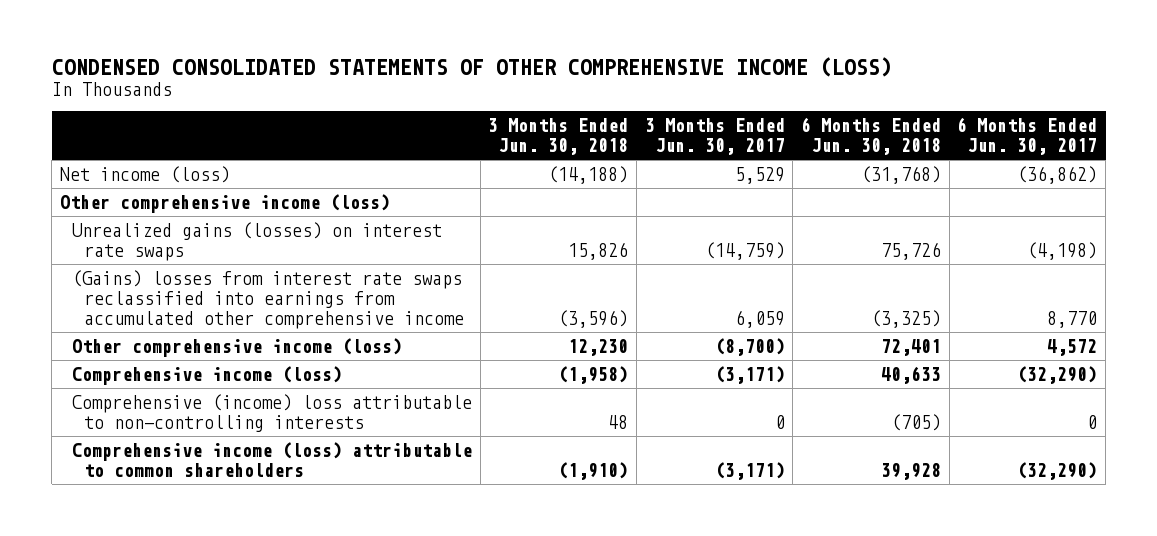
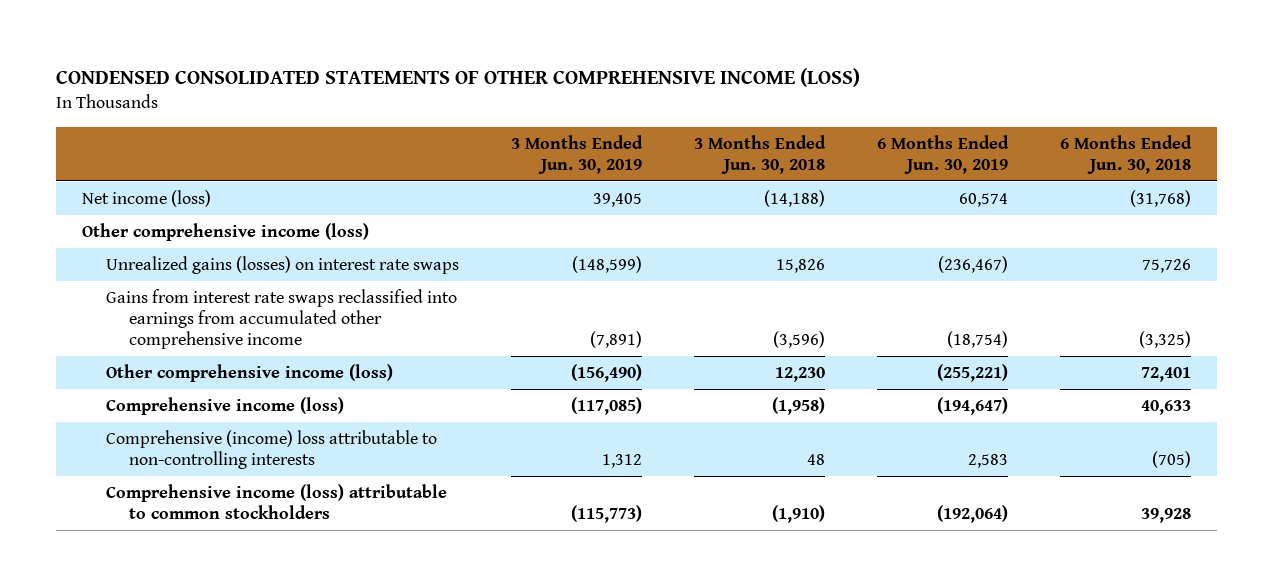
[644,118,785,155] 3 Months Ended Jun. 30, 2017 -> none
[957,117,1098,155] 6 Months Ended Jun. 30, 2017 -> none
none -> [510,134,643,174] 3 Months Ended Jun. 30, 2019
none -> [877,134,1010,174] 6 Months Ended Jun. 30, 2019
[71,270,465,329] (Gains) losses from interest rate swaps reclassified into earnings from accumulated other comprehensive income -> [105,289,457,350] Gains from interest rate swaps reclassified into earnings from accumulated other comprehensive income
[71,442,472,477] Comprehensive income (loss) attributable to common shareholders -> [105,484,447,520] Comprehensive income (loss) attributable to common stockholders

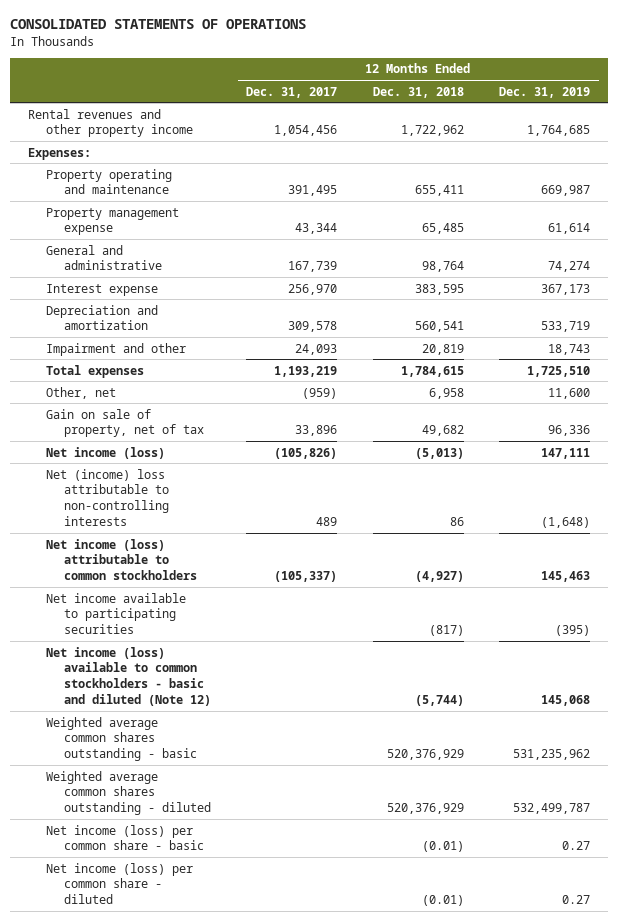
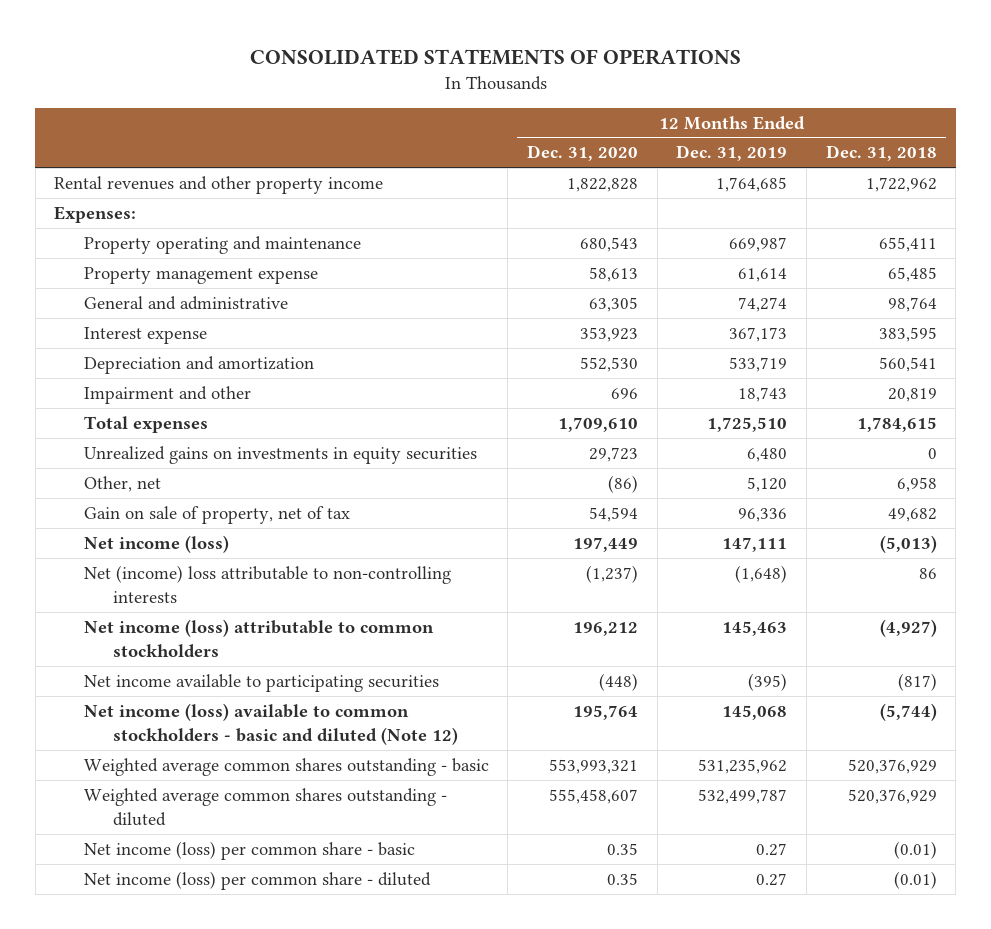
[246,86,338,98] Dec. 31, 2017 -> none
none -> [526,145,638,162] Dec. 31, 2020
none -> [83,445,477,464] Unrealized gains on investments in equity securities
[548,387,591,399] 11,600 -> [747,476,788,492] 5,120

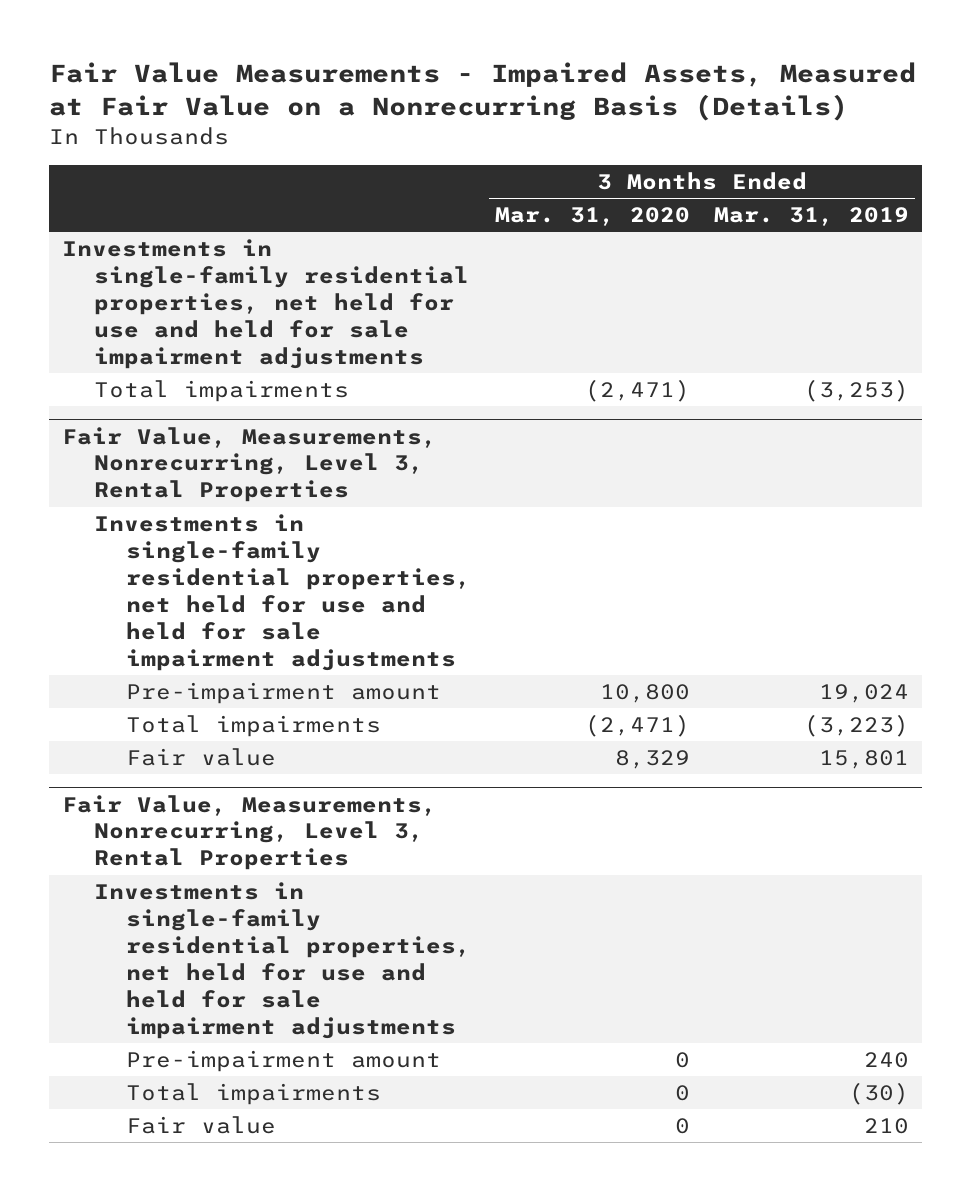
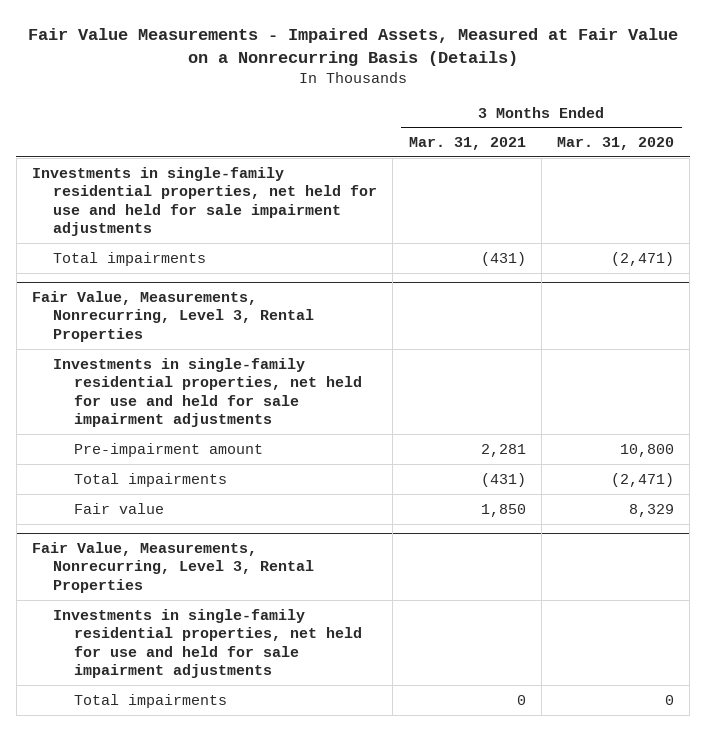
[714,207,910,227] Mar. 31, 2019 -> none
none -> [408,137,526,151] Mar. 31, 2021
[125,1050,441,1073] Pre-impairment amount -> none
[125,1116,276,1135] Fair value -> none

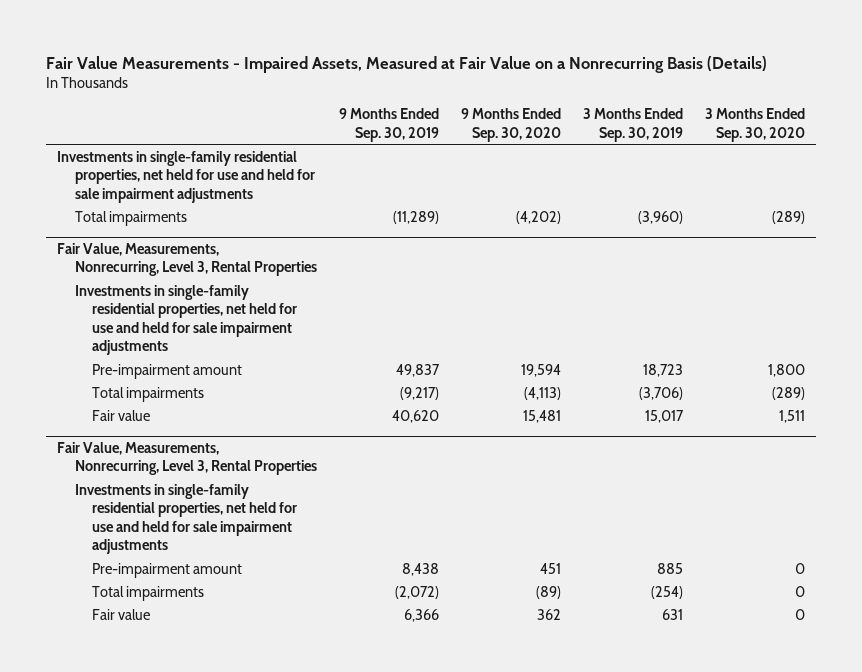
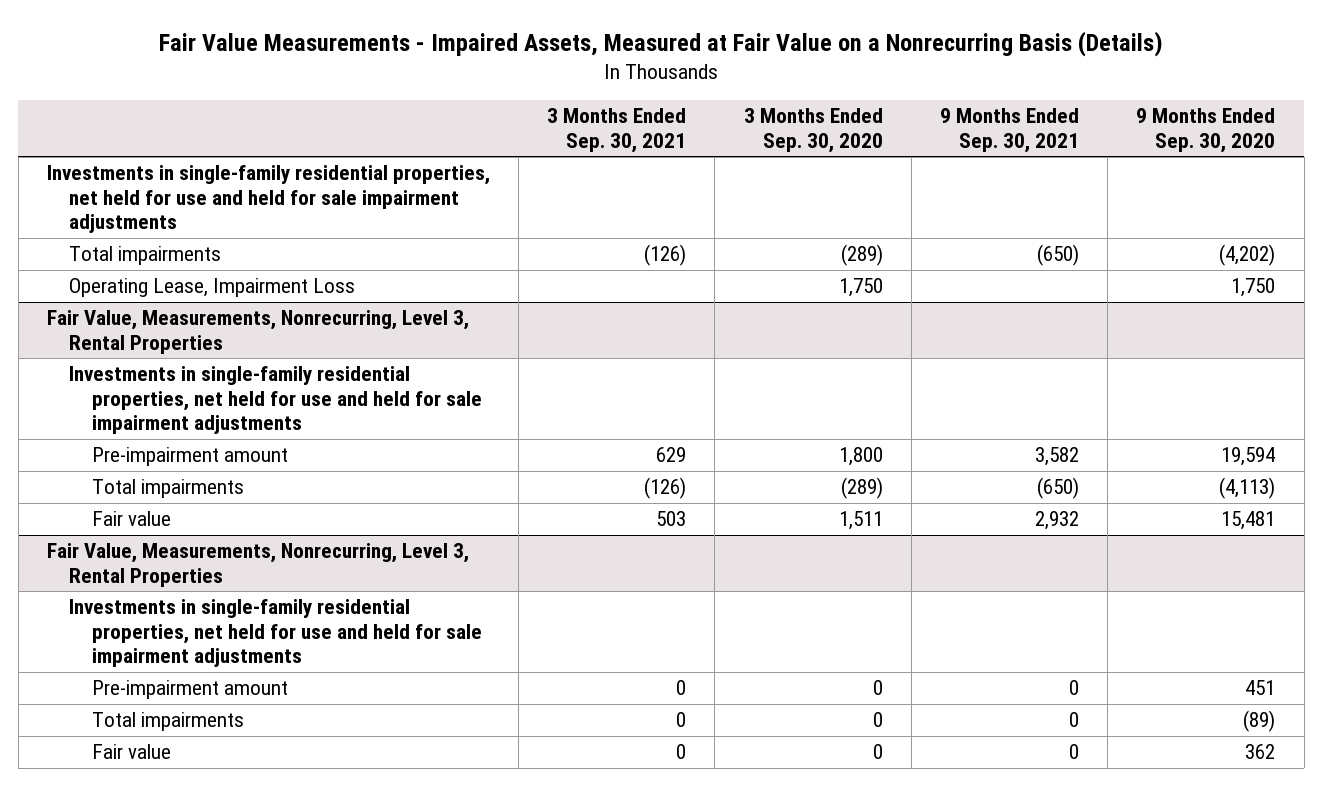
[338,108,439,142] 9 Months Ended Sep. 30, 2019 -> none
[582,108,683,142] 3 Months Ended Sep. 30, 2019 -> none
none -> [547,108,687,153] 3 Months Ended Sep. 30, 2021
none -> [939,108,1079,153] 9 Months Ended Sep. 30, 2021
none -> [69,278,356,298] Operating Lease, Impairment Loss

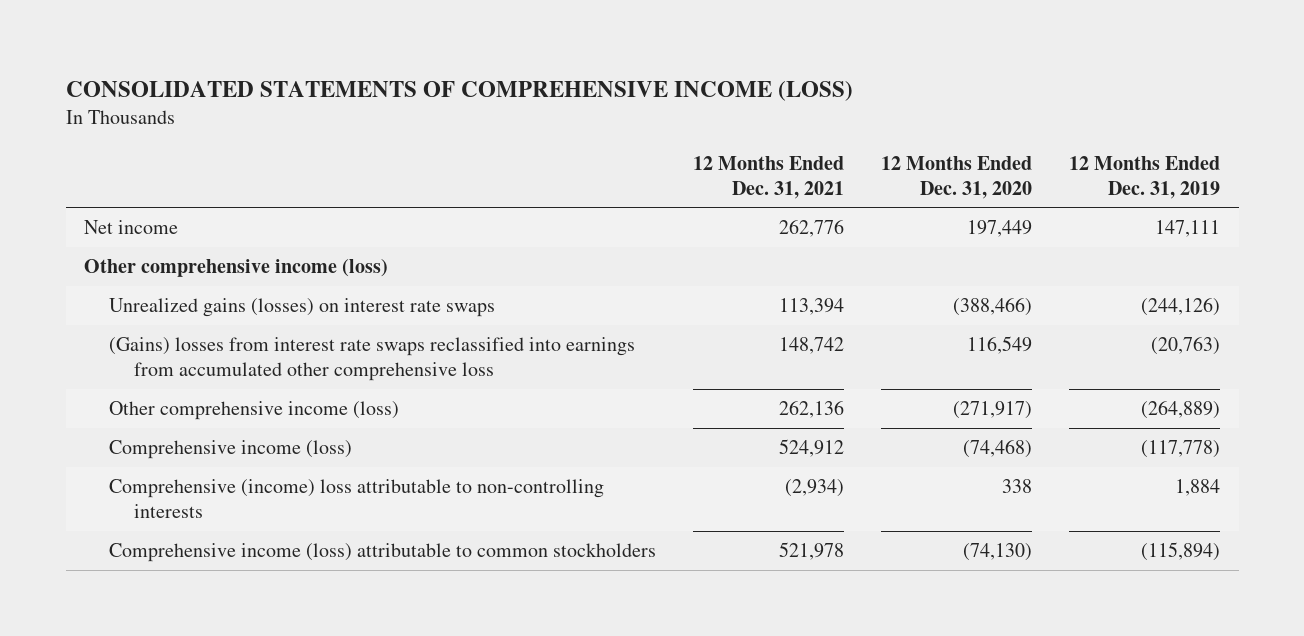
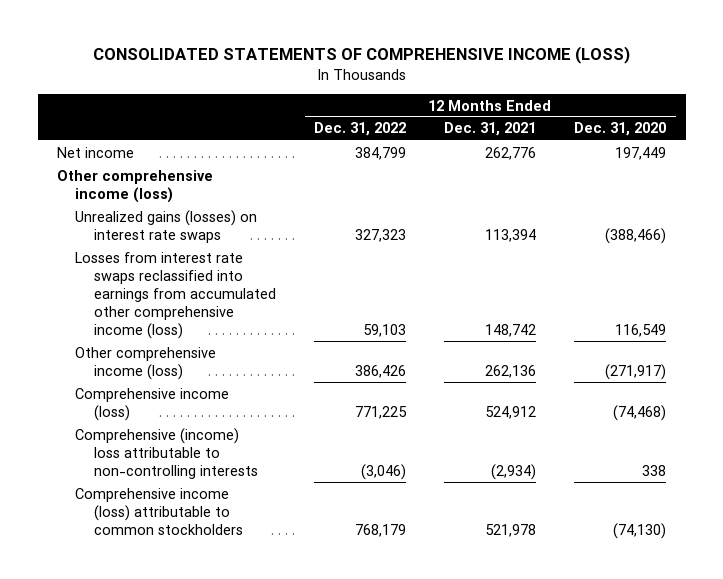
[1069,155,1221,199] 12 Months Ended Dec. 31, 2019 -> none
none -> [314,122,407,137] Dec. 31, 2022
[109,336,636,381] (Gains) losses from interest rate swaps reclassified into earnings from accumulated other comprehensive loss -> [75,251,276,339] Losses from interest rate swaps reclassified into earnings from accumulated other comprehensive income (loss)

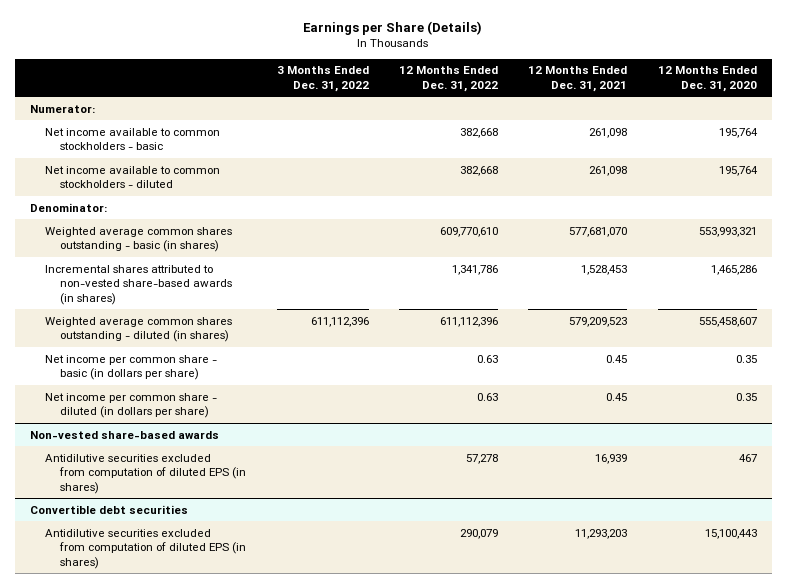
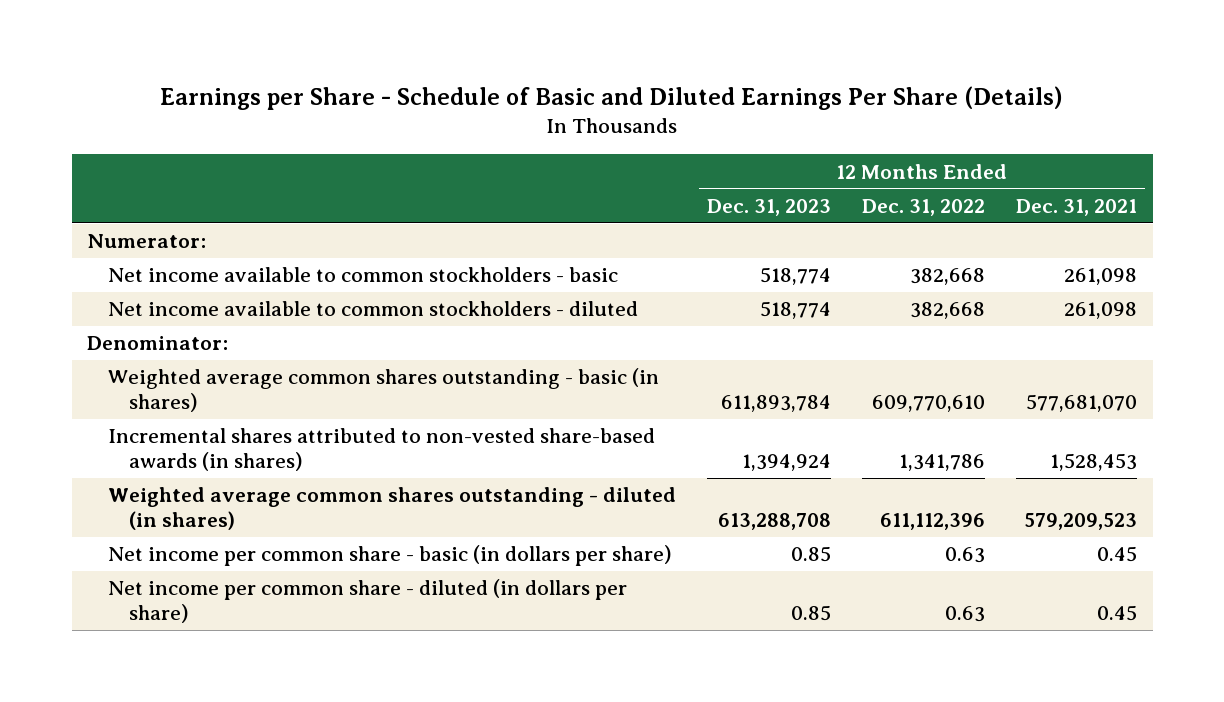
[303,21,483,36] Earnings per Share (Details) -> [160,85,1064,110] Earnings per Share - Schedule of Basic and Diluted Earnings Per Share (Details)
[276,66,369,92] 3 Months Ended Dec. 31, 2022 -> none
[657,66,757,92] 12 Months Ended Dec. 31, 2020 -> none
none -> [707,199,832,217] Dec. 31, 2023
[29,430,219,439] Non-vested share-based awards -> none
[45,453,247,494] Antidilutive securities excluded from computation of diluted EPS (in shares) -> none
[29,504,188,514] Convertible debt securities -> none
[45,528,247,569] Antidilutive securities excluded from computation of diluted EPS (in shares) -> none

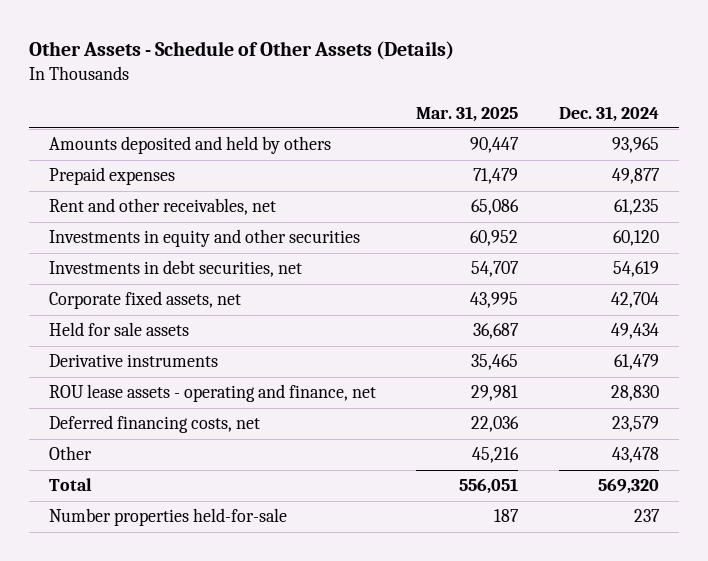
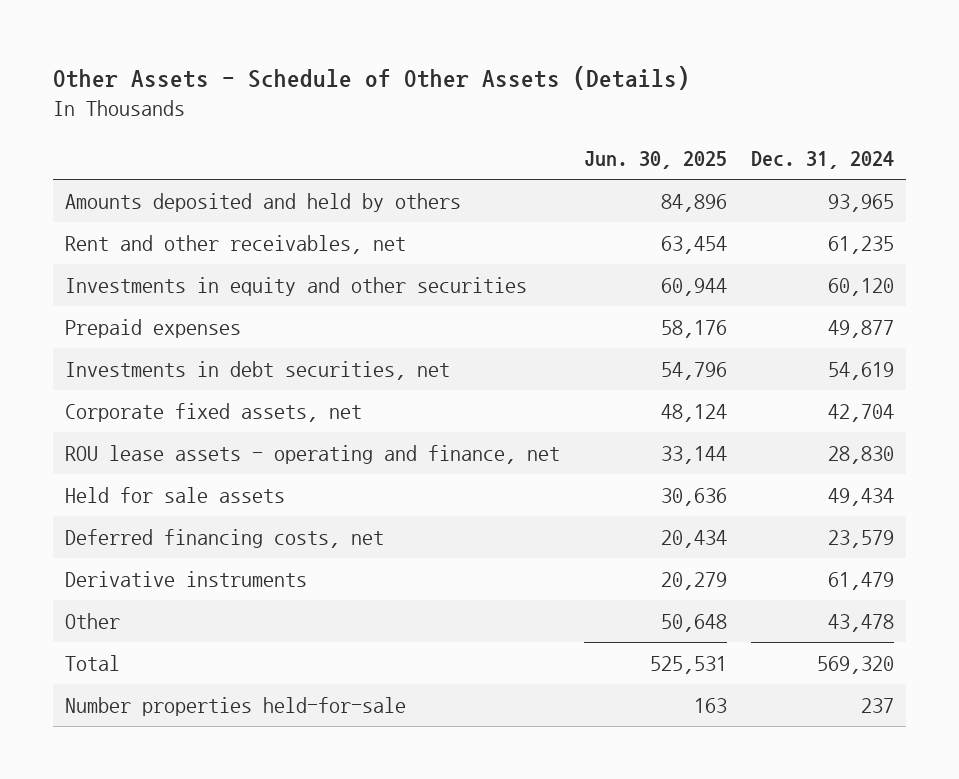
[416,105,519,122] Mar. 31, 2025 -> none
none -> [584,150,728,169] Jun. 30, 2025
[48,167,175,186] Prepaid expenses -> [64,319,241,339] Prepaid expenses
[48,322,189,337] Held for sale assets -> [64,487,285,504] Held for sale assets
[48,354,218,368] Derivative instruments -> [64,571,307,588] Derivative instruments

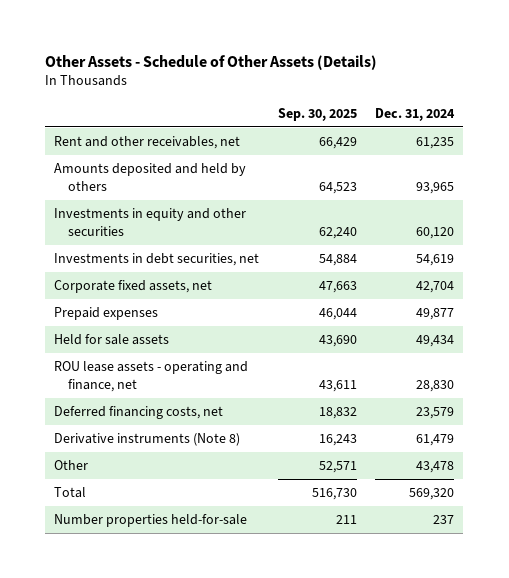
[584,150,728,169] Jun. 30, 2025 -> none
none -> [277,107,357,121] Sep. 30, 2025
[64,193,461,213] Amounts deposited and held by others -> [54,163,247,191] Amounts deposited and held by others
[64,319,241,339] Prepaid expenses -> [54,307,159,321] Prepaid expenses
[64,445,560,465] ROU lease assets - operating and finance, net -> [54,361,249,392] ROU lease assets - operating and finance, net
[64,571,307,588] Derivative instruments -> [54,433,241,447] Derivative instruments (Note 8)

